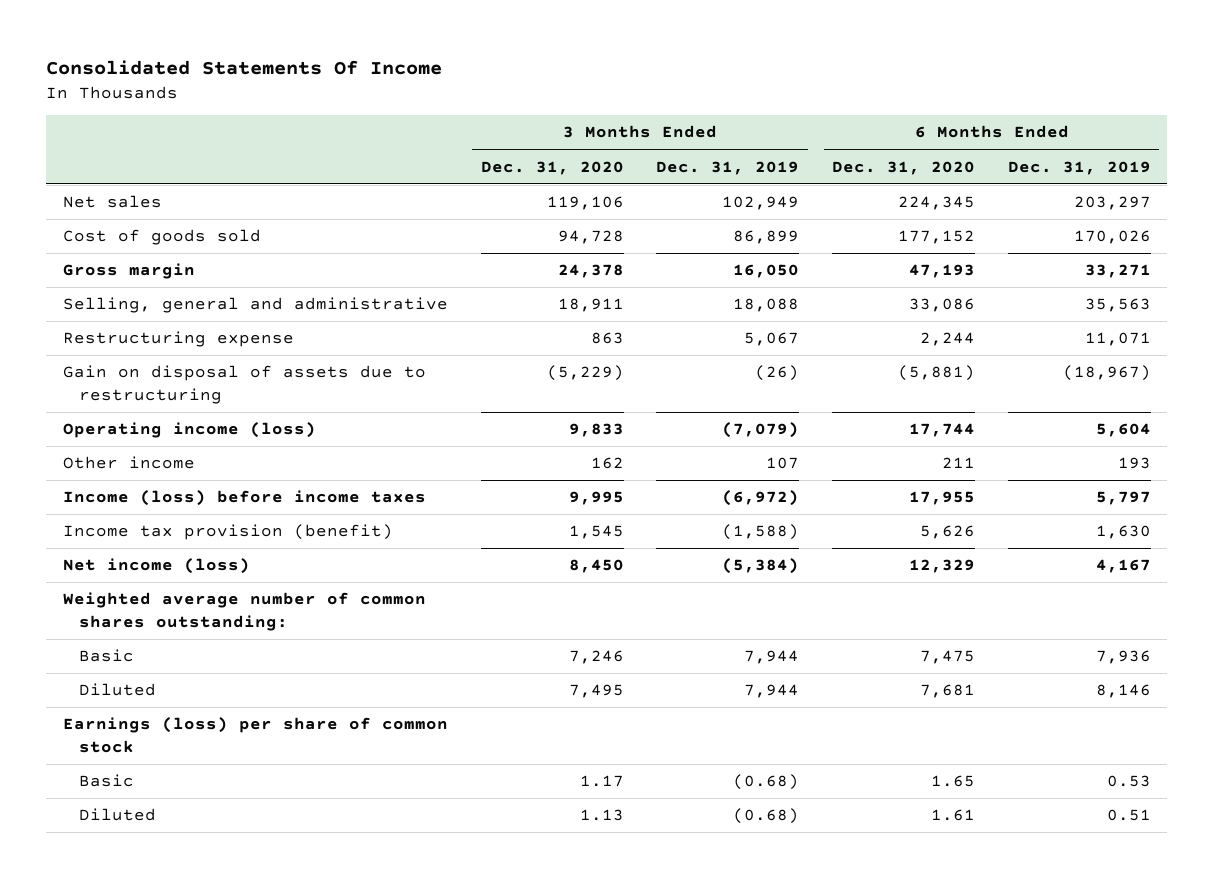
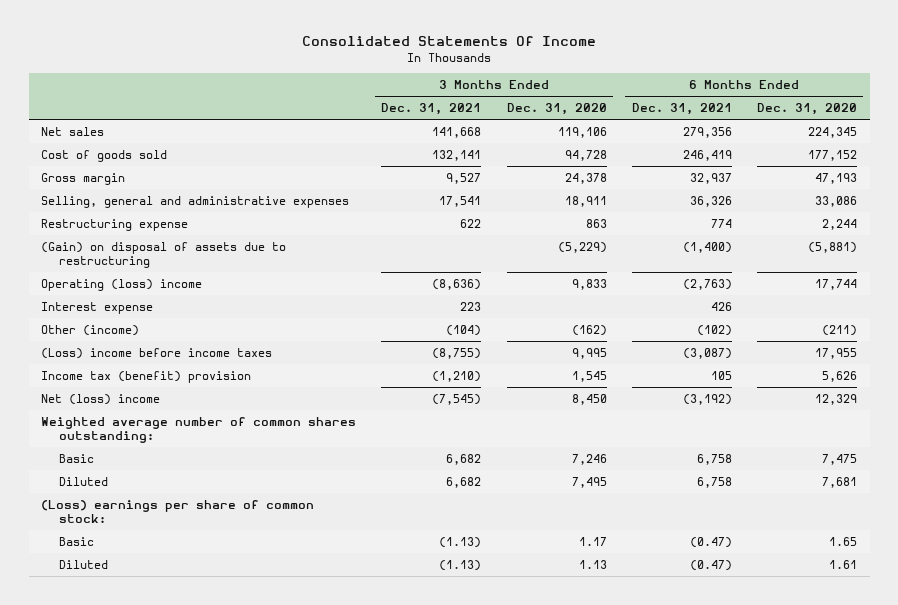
[656,160,800,175] Dec. 31, 2019 -> none
[1008,160,1152,175] Dec. 31, 2019 -> none
none -> [381,103,482,116] Dec. 31, 2021
none -> [631,103,732,116] Dec. 31, 2021
[62,297,448,314] Selling, general and administrative -> [41,195,350,208] Selling, general and administrative expenses
[62,365,426,404] Gain on disposal of assets due to restructuring -> [41,241,287,269] (Gain) on disposal of assets due to restructuring
[62,422,316,439] Operating income (loss) -> [41,278,203,291] Operating (loss) income
none -> [41,301,154,314] Interest expense
[62,456,195,470] Other income -> [41,324,140,336] Other (income)
[590,457,624,470] 162 -> [571,324,607,336] (162)
[942,457,976,469] 211 -> [821,324,857,336] (211)
[62,490,426,507] Income (loss) before income taxes -> [41,347,273,359] (Loss) income before income taxes
[62,524,393,541] Income tax provision (benefit) -> [41,370,252,383] Income tax (benefit) provision
[62,558,250,575] Net income (loss) -> [41,393,161,405] Net (loss) income
[62,717,448,753] Earnings (loss) per share of common stock -> [41,499,315,524] (Loss) earnings per share of common stock:

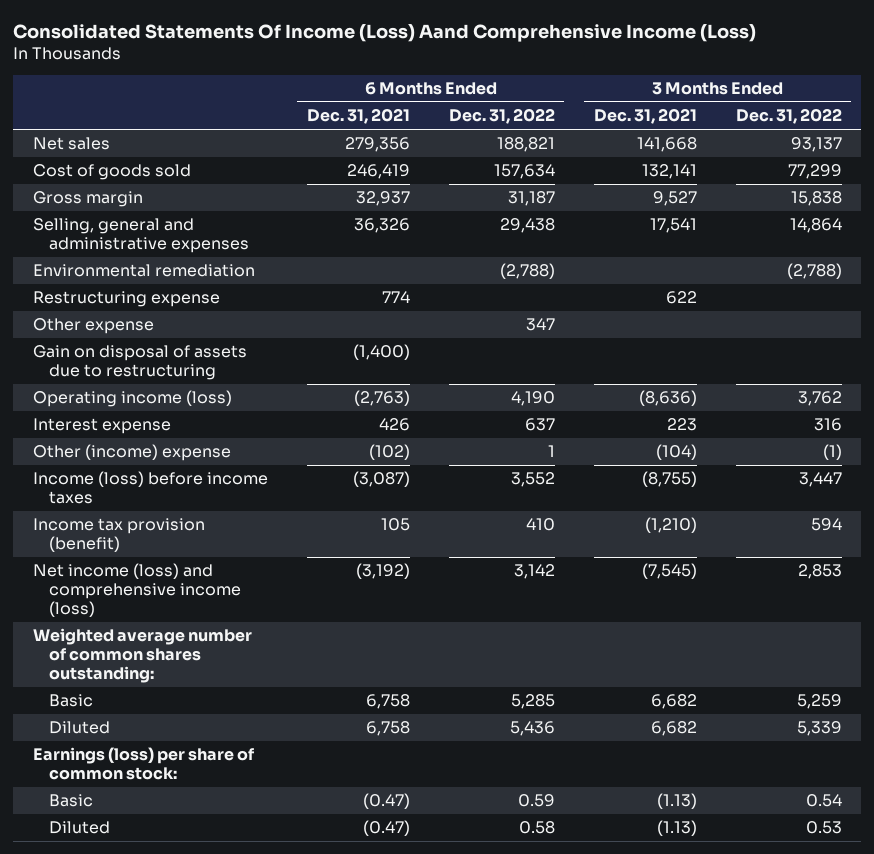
[302,36,597,47] Consolidated Statements Of Income -> [13,23,757,42] Consolidated Statements Of Income (Loss) Aand Comprehensive Income (Loss)
[506,103,607,116] Dec. 31, 2020 -> none
[756,103,857,116] Dec. 31, 2020 -> none
none -> [448,108,555,125] Dec. 31, 2022
none -> [735,108,842,125] Dec. 31, 2022
none -> [32,264,255,278] Environmental remediation
none -> [32,318,154,335] Other expense
[41,241,287,269] (Gain) on disposal of assets due to restructuring -> [32,345,247,381] Gain on disposal of assets due to restructuring
[41,278,203,291] Operating (loss) income -> [32,390,232,408] Operating income (loss)
[41,324,140,336] Other (income) -> [32,444,231,462] Other (income) expense
[41,347,273,359] (Loss) income before income taxes -> [32,471,268,505] Income (loss) before income taxes
[41,370,252,383] Income tax (benefit) provision -> [32,518,205,553] Income tax provision (benefit)
[41,393,161,405] Net (loss) income -> [32,563,242,617] Net income (loss) and comprehensive income (loss)
[41,499,315,524] (Loss) earnings per share of common stock: -> [32,747,255,781] Earnings (loss) per share of common stock:

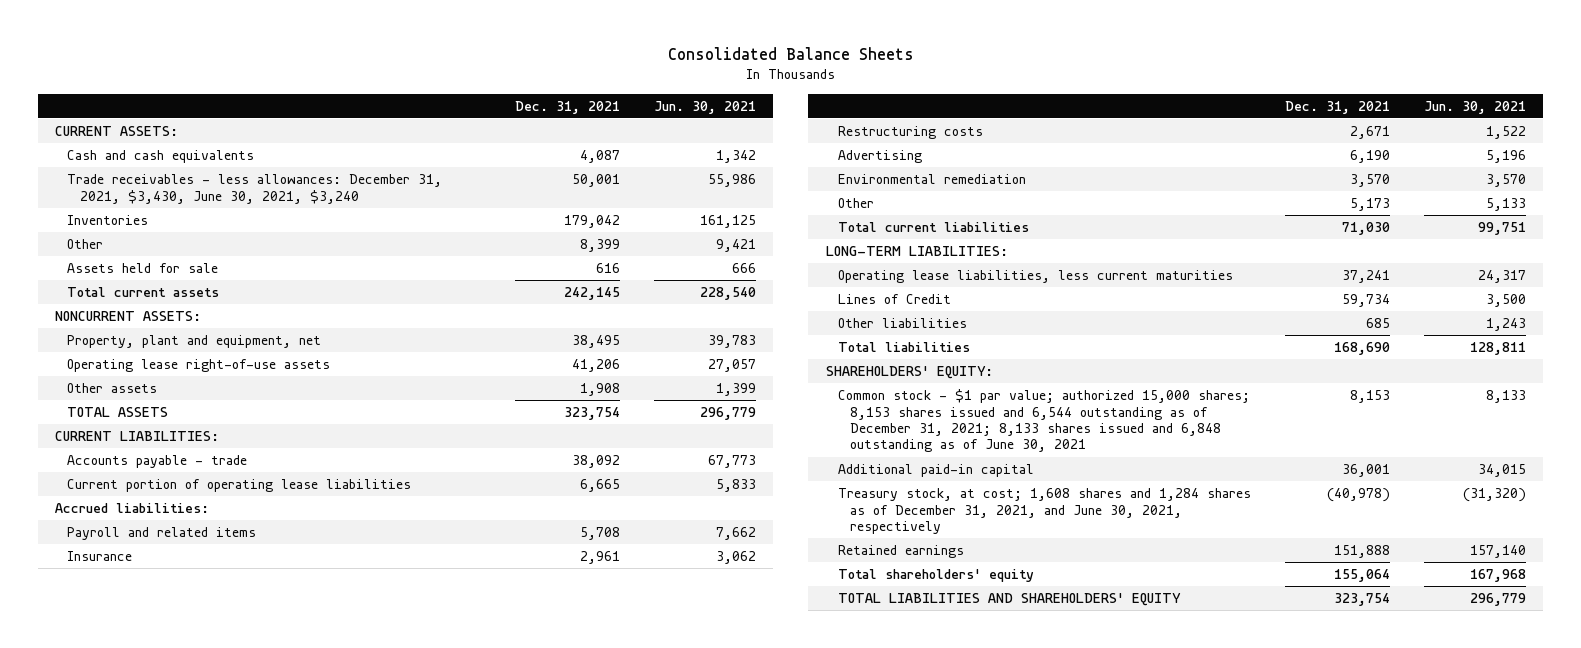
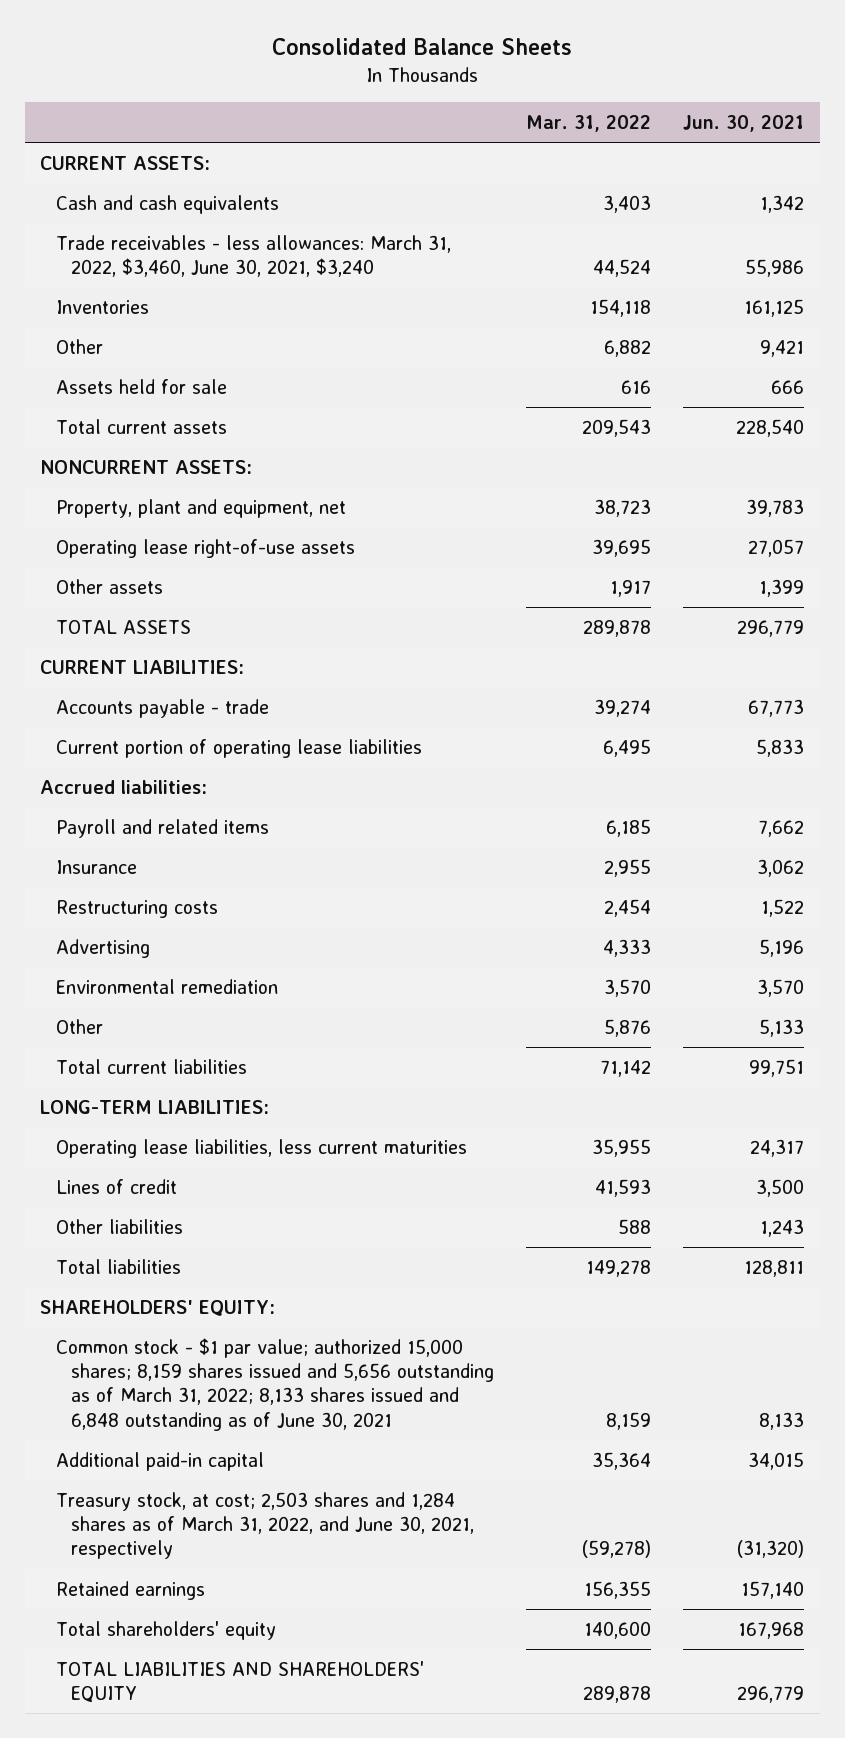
[514,100,620,114] Dec. 31, 2021 -> none
none -> [526,114,652,132] Mar. 31, 2022
[67,174,443,204] Trade receivables - less allowances: December 31, 2021, $3,430, June 30, 2021, $3,240 -> [55,234,451,278] Trade receivables - less allowances: March 31, 2022, $3,460, June 30, 2021, $3,240
[837,294,951,305] Lines of Credit -> [55,1178,177,1194] Lines of credit
[837,389,1250,453] Common stock - $1 par value; authorized 15,000 shares; 8,153 shares issued and 6,544 outstanding as of December 31, 2021; 8,133 shares issued and 6,848 outstanding as of June 30, 2021 -> [55,1337,495,1431] Common stock - $1 par value; authorized 15,000 shares; 8,159 shares issued and 5,656 outstanding as of March 31, 2022; 8,133 shares issued and 6,848 outstanding as of June 30, 2021
[837,488,1251,534] Treasury stock, at cost; 1,608 shares and 1,284 shares as of December 31, 2021, and June 30, 2021, respectively -> [55,1491,475,1560] Treasury stock, at cost; 2,503 shares and 1,284 shares as of March 31, 2022, and June 30, 2021, respectively

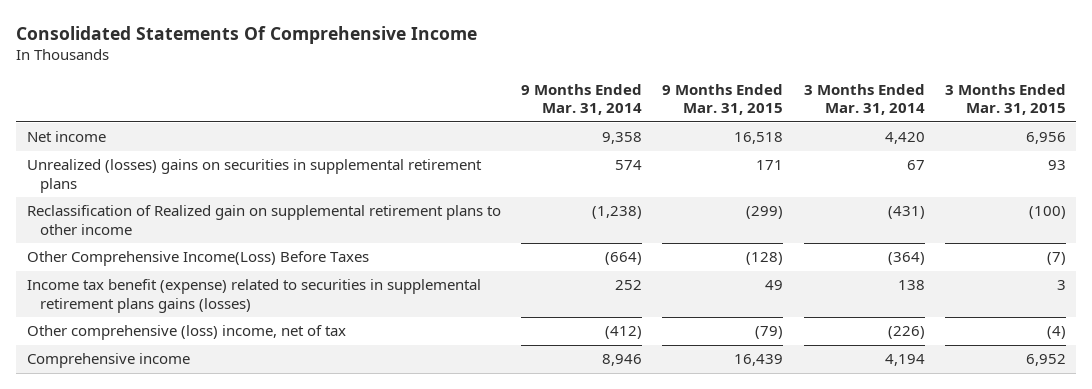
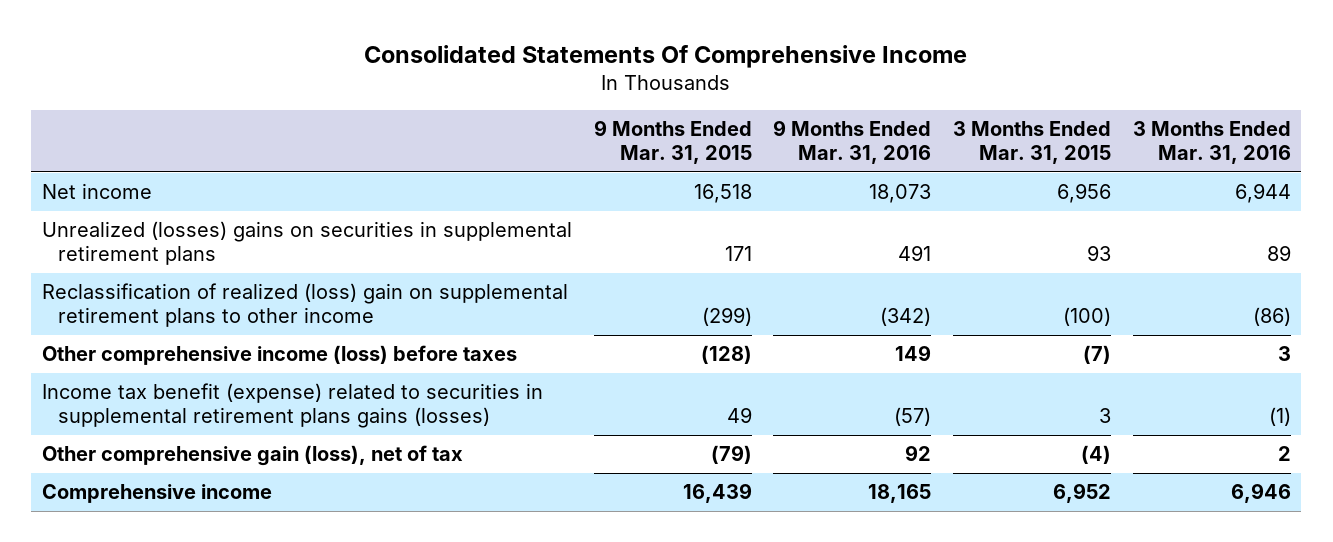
[520,83,642,116] 9 Months Ended Mar. 31, 2014 -> none
[803,83,925,116] 3 Months Ended Mar. 31, 2014 -> none
none -> [773,120,932,165] 9 Months Ended Mar. 31, 2016
none -> [1132,121,1291,165] 3 Months Ended Mar. 31, 2016
[26,205,501,235] Reclassification of Realized gain on supplemental retirement plans to other income -> [42,283,569,328] Reclassification of realized (loss) gain on supplemental retirement plans to other income
[26,251,369,267] Other Comprehensive Income(Loss) Before Taxes -> [42,345,518,366] Other comprehensive income (loss) before taxes
[26,325,346,341] Other comprehensive (loss) income, net of tax -> [42,445,464,467] Other comprehensive gain (loss), net of tax

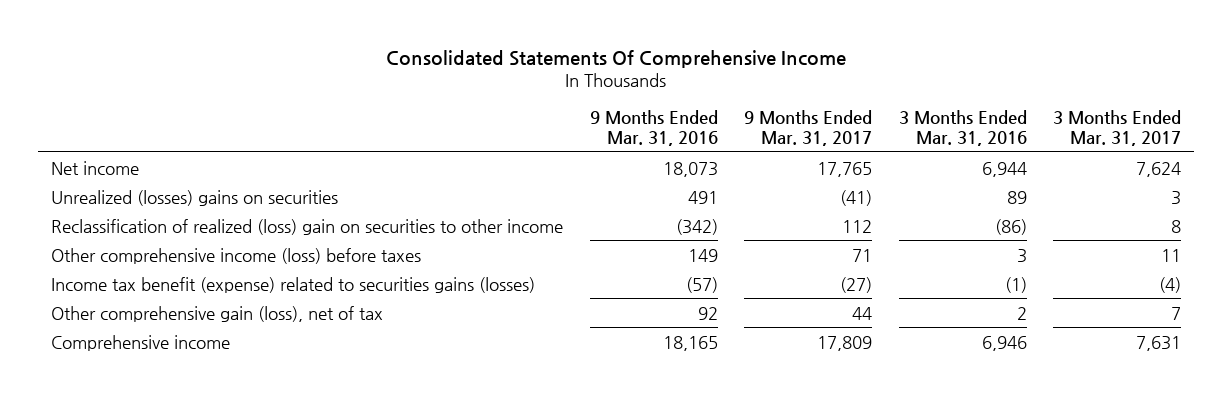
[593,120,752,165] 9 Months Ended Mar. 31, 2015 -> none
[953,121,1112,165] 3 Months Ended Mar. 31, 2015 -> none
none -> [744,110,873,146] 9 Months Ended Mar. 31, 2017
none -> [1053,110,1182,146] 3 Months Ended Mar. 31, 2017
[42,221,573,266] Unrealized (losses) gains on securities in supplemental retirement plans -> [51,189,339,206] Unrealized (losses) gains on securities
[42,283,569,328] Reclassification of realized (loss) gain on supplemental retirement plans to other income -> [51,218,564,235] Reclassification of realized (loss) gain on securities to other income
[42,383,544,429] Income tax benefit (expense) related to securities in supplemental retirement plans gains (losses) -> [51,276,536,293] Income tax benefit (expense) related to securities gains (losses)

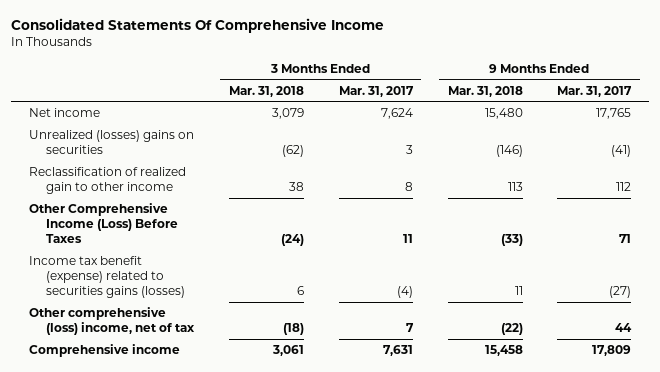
[589,110,718,146] 9 Months Ended Mar. 31, 2016 -> none
[898,110,1027,146] 3 Months Ended Mar. 31, 2016 -> none
none -> [228,85,304,97] Mar. 31, 2018
none -> [447,85,523,97] Mar. 31, 2018
[51,218,564,235] Reclassification of realized (loss) gain on securities to other income -> [28,167,186,195] Reclassification of realized gain to other income
[51,247,422,264] Other comprehensive income (loss) before taxes -> [28,203,178,244] Other Comprehensive Income (Loss) Before Taxes
[51,305,384,322] Other comprehensive gain (loss), net of tax -> [28,307,195,336] Other comprehensive (loss) income, net of tax

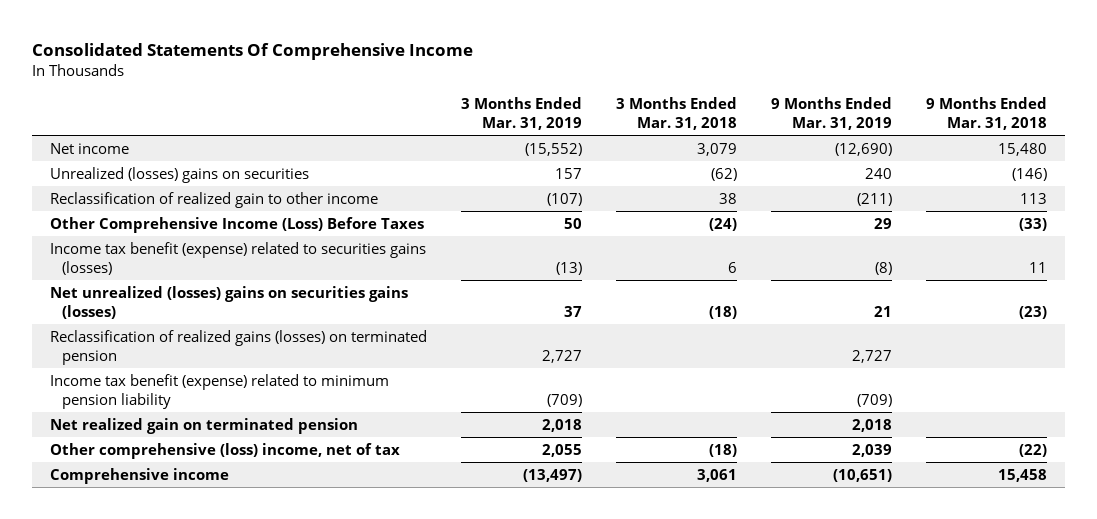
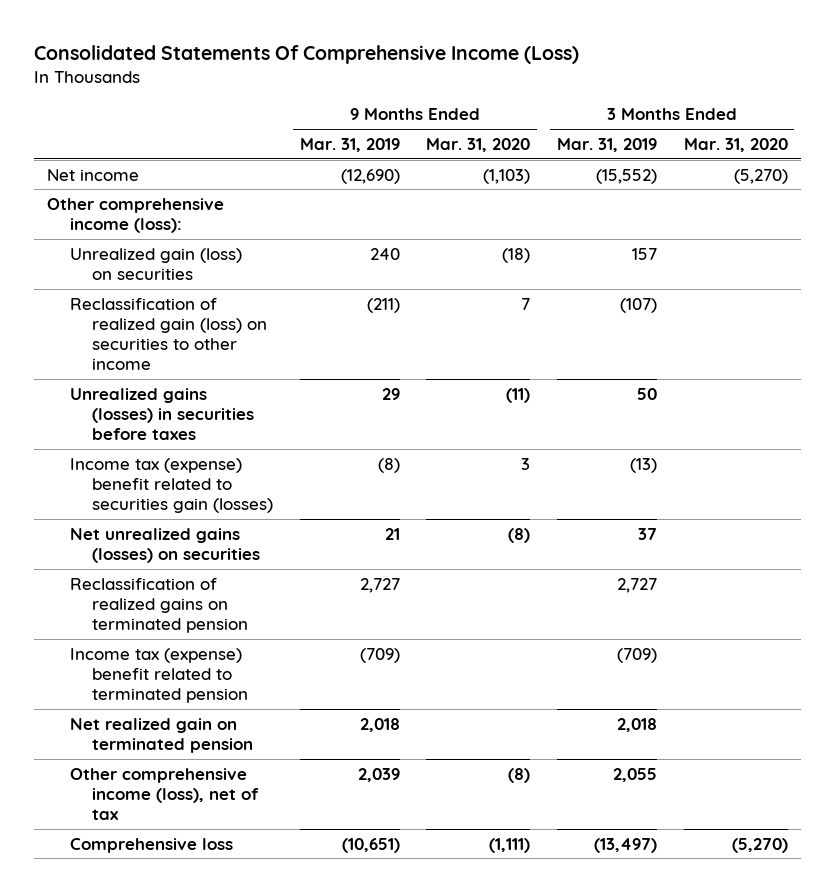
[32,42,474,60] Consolidated Statements Of Comprehensive Income -> [33,45,579,65] Consolidated Statements Of Comprehensive Income (Loss)
[615,96,737,131] 3 Months Ended Mar. 31, 2018 -> none
[926,96,1048,131] 9 Months Ended Mar. 31, 2018 -> none
none -> [426,137,531,152] Mar. 31, 2020
none -> [683,137,788,152] Mar. 31, 2020
none -> [47,197,225,233] Other comprehensive income (loss):
[49,166,309,183] Unrealized (losses) gains on securities -> [69,247,242,280] Unrealized gain (loss) on securities
[49,191,378,208] Reclassification of realized gain to other income -> [69,297,268,371] Reclassification of realized gain (loss) on securities to other income
[49,216,424,233] Other Comprehensive Income (Loss) Before Taxes -> [69,387,255,441] Unrealized gains (losses) in securities before taxes
[49,241,426,276] Income tax benefit (expense) related to securities gains (losses) -> [69,457,274,514] Income tax (expense) benefit related to securities gain (losses)
[49,285,408,320] Net unrealized (losses) gains on securities gains (losses) -> [69,527,261,563] Net unrealized gains (losses) on securities
[49,329,427,366] Reclassification of realized gains (losses) on terminated pension -> [69,577,249,634] Reclassification of realized gains on terminated pension
[49,373,389,410] Income tax benefit (expense) related to minimum pension liability -> [69,647,249,704] Income tax (expense) benefit related to terminated pension
[49,442,400,459] Other comprehensive (loss) income, net of tax -> [69,767,260,821] Other comprehensive income (loss), net of tax
[49,467,229,484] Comprehensive income -> [69,837,233,853] Comprehensive loss

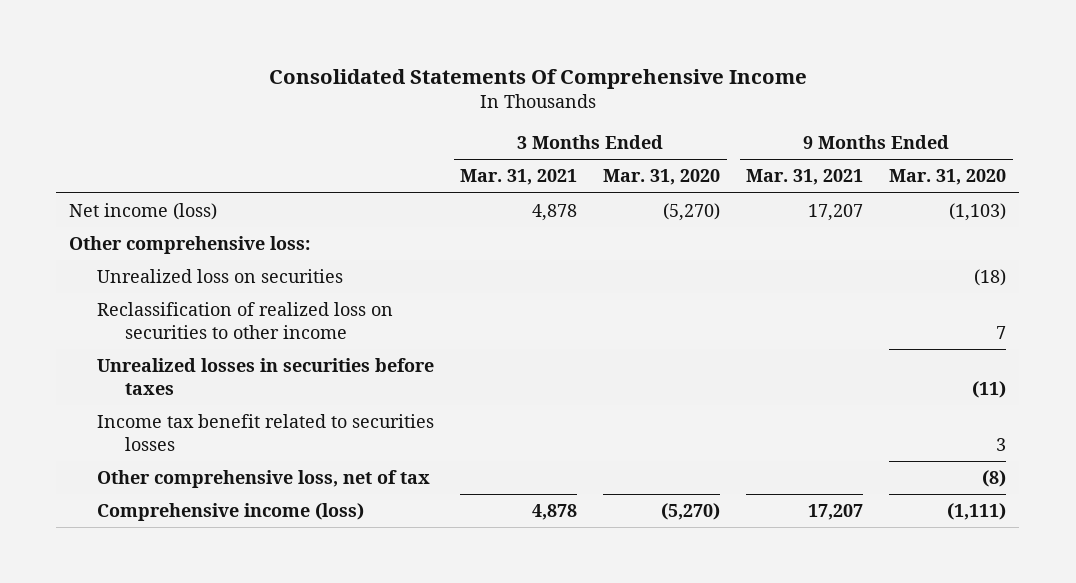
[33,45,579,65] Consolidated Statements Of Comprehensive Income (Loss) -> [268,68,807,89] Consolidated Statements Of Comprehensive Income
[299,137,400,152] Mar. 31, 2019 -> none
[557,137,658,152] Mar. 31, 2019 -> none
none -> [460,169,578,186] Mar. 31, 2021
none -> [746,169,864,186] Mar. 31, 2021
[69,527,261,563] Net unrealized gains (losses) on securities -> none
[69,577,249,634] Reclassification of realized gains on terminated pension -> none
[69,647,249,704] Income tax (expense) benefit related to terminated pension -> none
[69,717,254,753] Net realized gain on terminated pension -> none
[47,168,140,181] Net income -> [69,203,218,221] Net income (loss)
[47,197,225,233] Other comprehensive income (loss): -> [69,236,311,255] Other comprehensive loss:
[69,247,242,280] Unrealized gain (loss) on securities -> [96,269,343,284] Unrealized loss on securities
[69,297,268,371] Reclassification of realized gain (loss) on securities to other income -> [96,302,393,339] Reclassification of realized loss on securities to other income
[69,387,255,441] Unrealized gains (losses) in securities before taxes -> [96,358,434,395] Unrealized losses in securities before taxes
[69,457,274,514] Income tax (expense) benefit related to securities gain (losses) -> [96,414,434,451] Income tax benefit related to securities losses
[69,767,260,821] Other comprehensive income (loss), net of tax -> [96,470,430,489] Other comprehensive loss, net of tax
[69,837,233,853] Comprehensive loss -> [96,503,364,522] Comprehensive income (loss)

